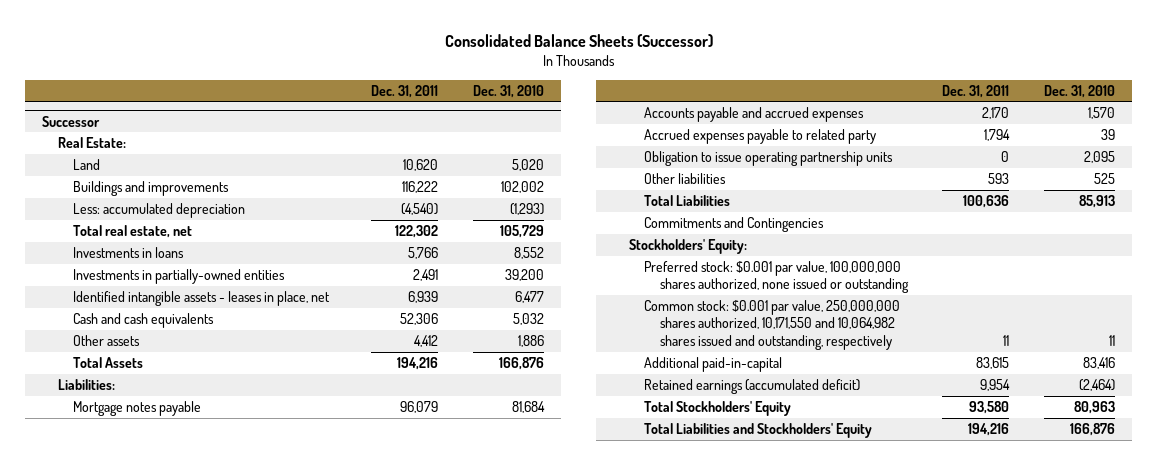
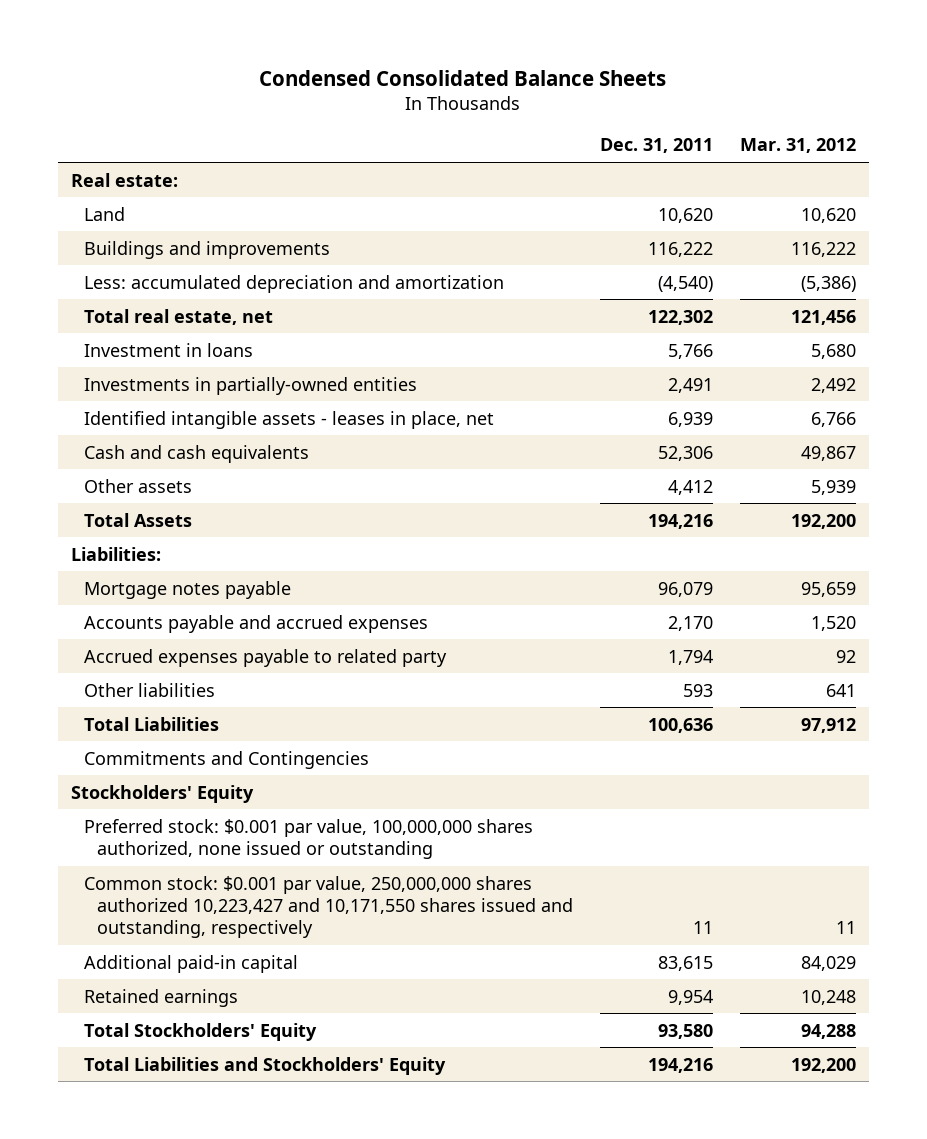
[444,33,713,47] Consolidated Balance Sheets (Successor) -> [259,69,667,86] Condensed Consolidated Balance Sheets
[472,84,544,98] Dec. 31, 2010 -> none
none -> [739,138,856,154] Mar. 31, 2012
[42,115,101,127] Successor -> none
[57,136,126,148] Real Estate: -> [71,172,179,187] Real estate:
[73,202,246,218] Less: accumulated depreciation -> [84,274,505,293] Less: accumulated depreciation and amortization
[73,246,185,258] Investments in loans -> [84,342,254,357] Investment in loans
[644,150,894,166] Obligation to issue operating partnership units -> none
[628,238,747,254] Stockholders' Equity: -> [71,784,255,803] Stockholders' Equity
[644,299,901,350] Common stock: $0.001 par value, 250,000,000 shares authorized, 10,171,550 and 10,064,982 shares issued and outstanding, respectively -> [84,875,573,939] Common stock: $0.001 par value, 250,000,000 shares authorized 10,223,427 and 10,171,550 shares issued and outstanding, respectively
[644,356,783,372] Additional paid-in-capital -> [84,954,299,973] Additional paid-in capital
[644,378,861,394] Retained earnings (accumulated deficit) -> [84,988,239,1007] Retained earnings

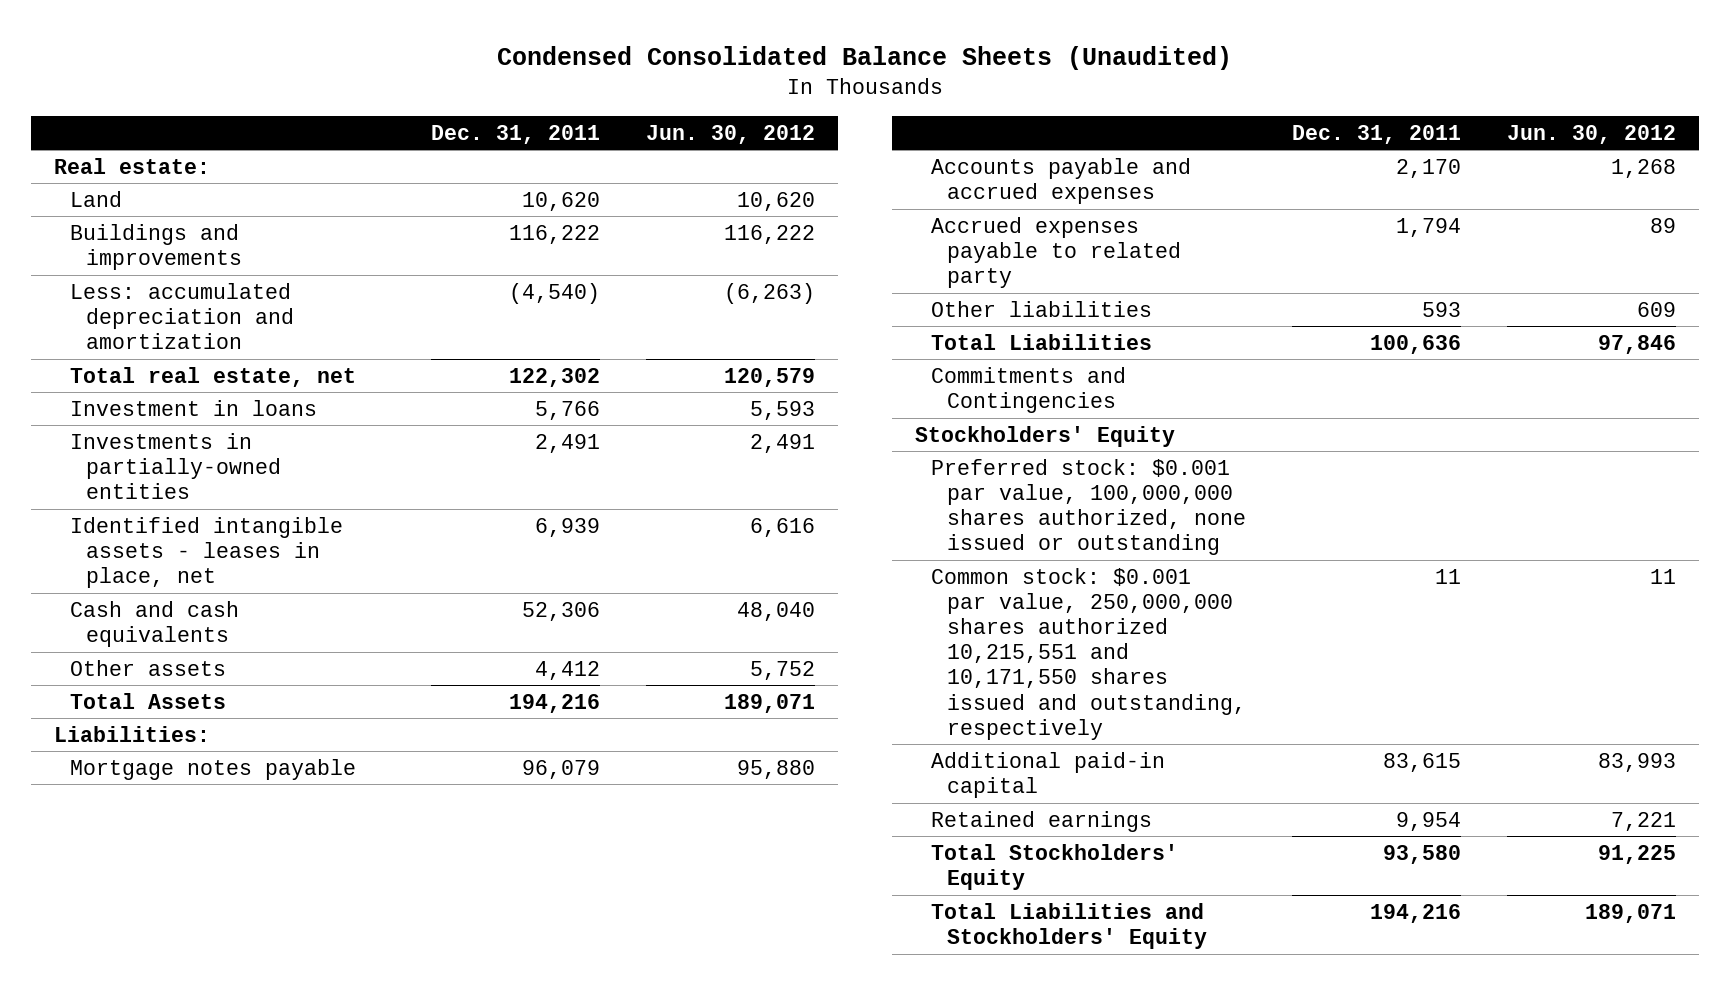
[259,69,667,86] Condensed Consolidated Balance Sheets -> [497,45,1233,70] Condensed Consolidated Balance Sheets (Unaudited)
[739,138,856,154] Mar. 31, 2012 -> none
none -> [646,124,816,144] Jun. 30, 2012
[84,875,573,939] Common stock: $0.001 par value, 250,000,000 shares authorized 10,223,427 and 10,171,550 shares issued and outstanding, respectively -> [931,567,1247,740] Common stock: $0.001 par value, 250,000,000 shares authorized 10,215,551 and 10,171,550 shares issued and outstanding, respectively

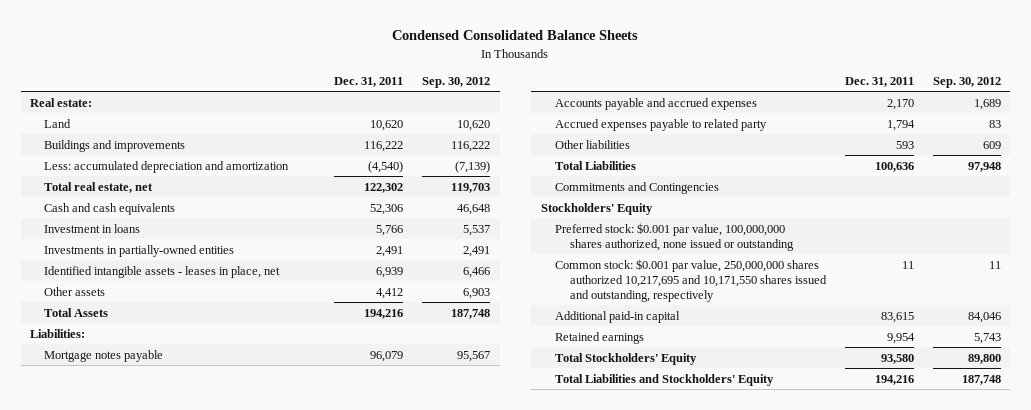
[497,45,1233,70] Condensed Consolidated Balance Sheets (Unaudited) -> [392,30,639,41] Condensed Consolidated Balance Sheets
[646,124,816,144] Jun. 30, 2012 -> none
none -> [421,76,490,88] Sep. 30, 2012
[70,600,240,647] Cash and cash equivalents -> [44,202,176,215] Cash and cash equivalents
[931,567,1247,740] Common stock: $0.001 par value, 250,000,000 shares authorized 10,215,551 and 10,171,550 shares issued and outstanding, respectively -> [555,258,827,302] Common stock: $0.001 par value, 250,000,000 shares authorized 10,217,695 and 10,171,550 shares issued and outstanding, respectively

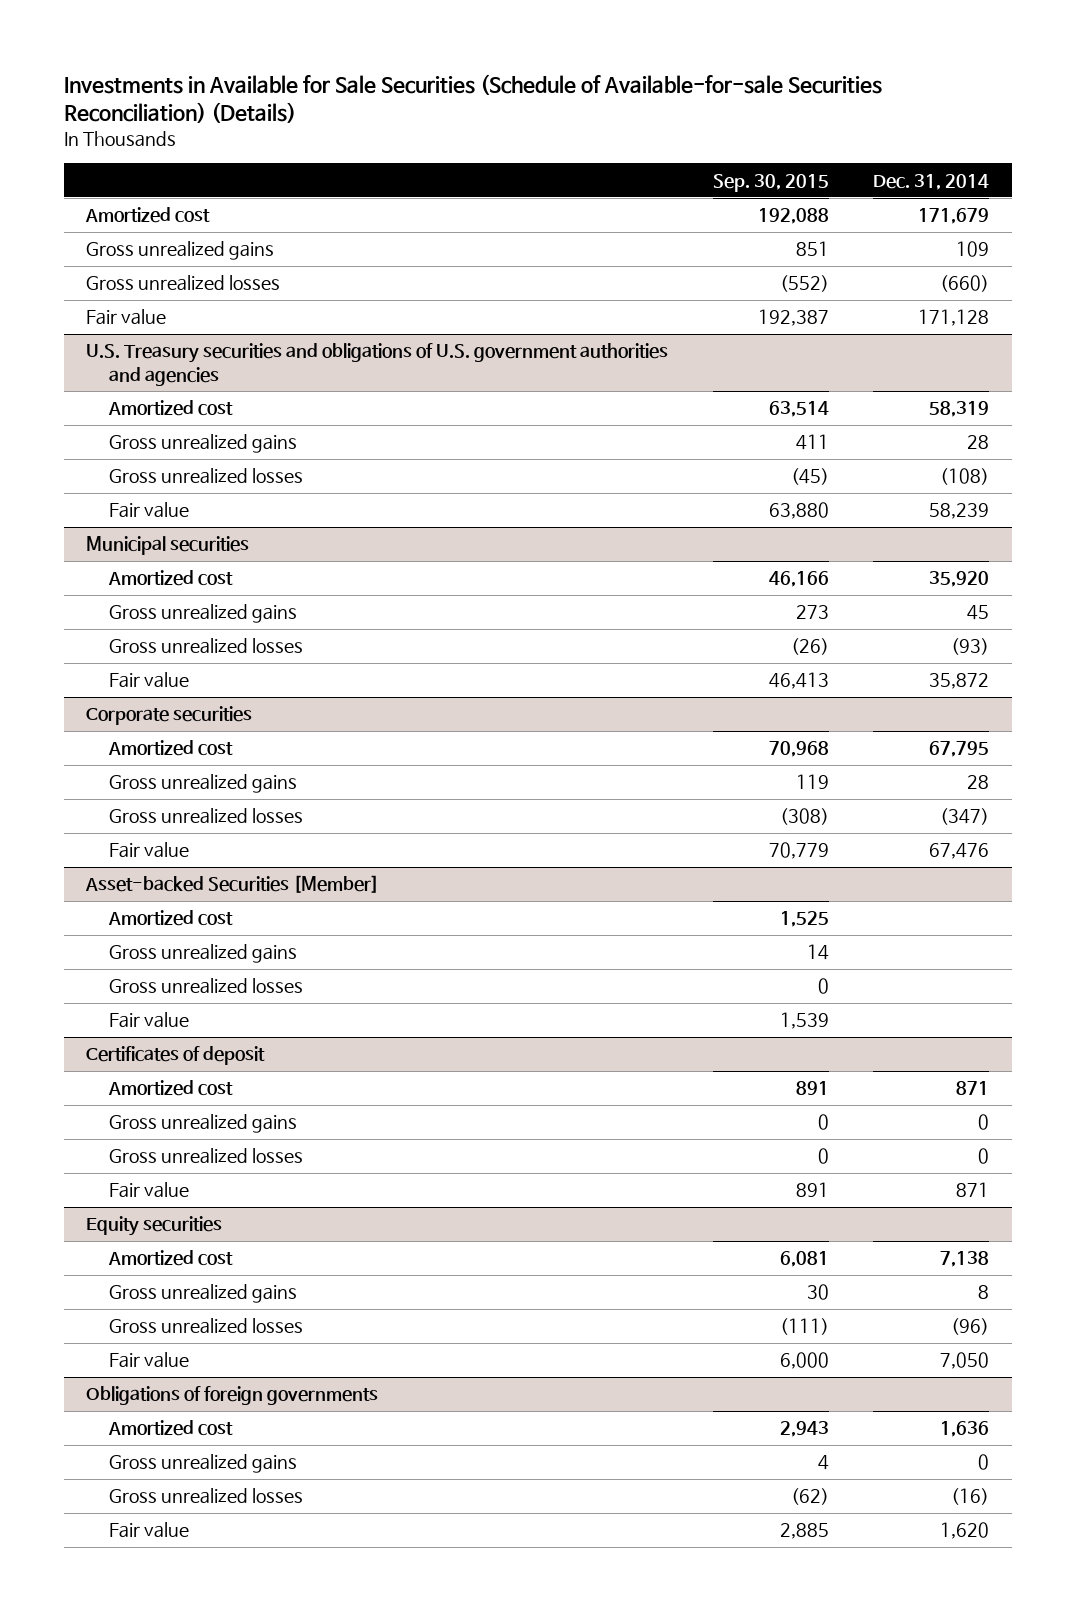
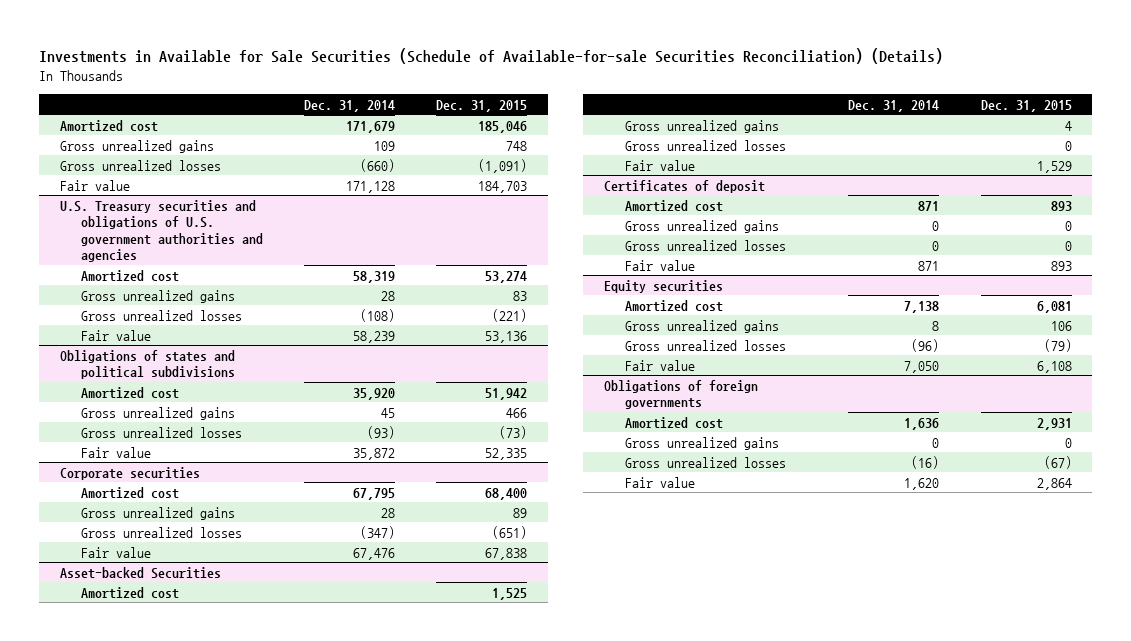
[712,173,829,192] Sep. 30, 2015 -> none
none -> [436,99,528,112] Dec. 31, 2015
[86,536,250,556] Municipal securities -> [59,349,236,380] Obligations of states and political subdivisions
[85,875,380,894] Asset-backed Securities [Member] -> [59,566,221,579] Asset-backed Securities

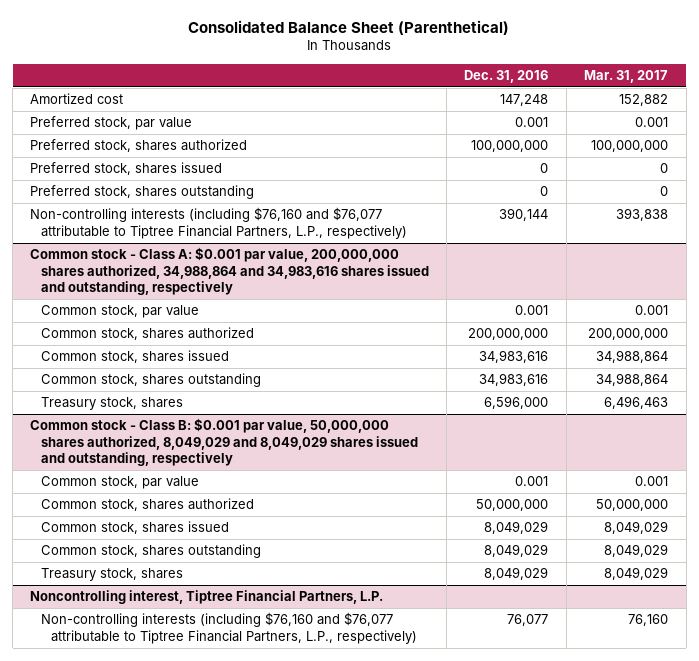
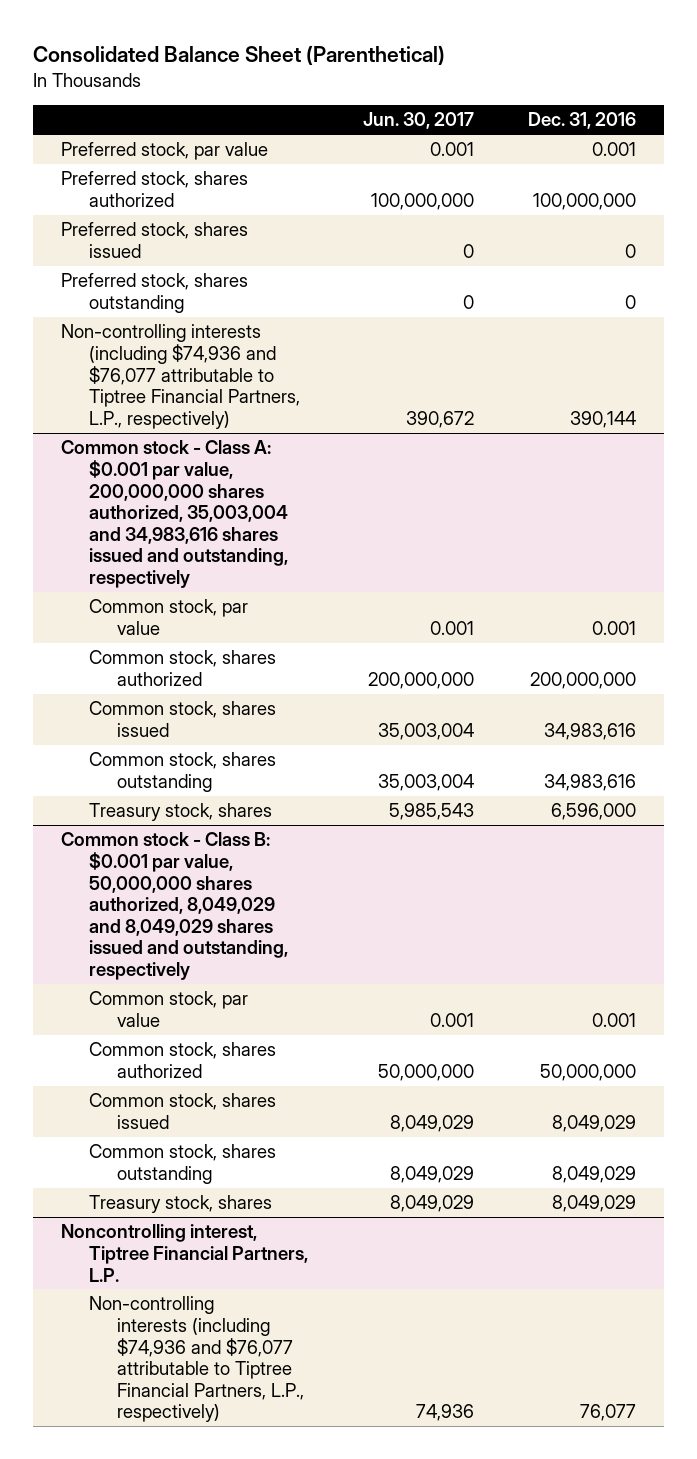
[584,70,669,84] Mar. 31, 2017 -> none
none -> [362,112,474,130] Jun. 30, 2017
[30,93,124,105] Amortized cost -> none
[30,207,407,239] Non-controlling interests (including $76,160 and $76,077 attributable to Tiptree Financial Partners, L.P., respectively) -> [60,324,300,429] Non-controlling interests (including $74,936 and $76,077 attributable to Tiptree Financial Partners, L.P., respectively)
[30,247,429,296] Common stock - Class A: $0.001 par value, 200,000,000 shares authorized, 34,988,864 and 34,983,616 shares issued and outstanding, respectively -> [60,440,288,589] Common stock - Class A: $0.001 par value, 200,000,000 shares authorized, 35,003,004 and 34,983,616 shares issued and outstanding, respectively
[40,612,418,644] Non-controlling interests (including $76,160 and $76,077 attributable to Tiptree Financial Partners, L.P., respectively) -> [88,1296,304,1423] Non-controlling interests (including $74,936 and $76,077 attributable to Tiptree Financial Partners, L.P., respectively)

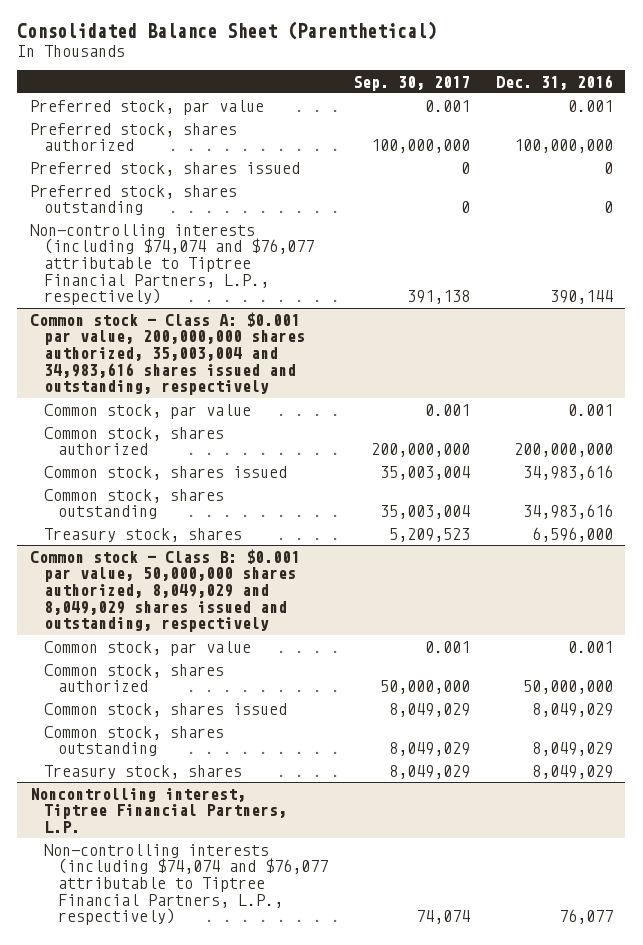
[362,112,474,130] Jun. 30, 2017 -> none
none -> [353,75,471,91] Sep. 30, 2017
[60,324,300,429] Non-controlling interests (including $74,936 and $76,077 attributable to Tiptree Financial Partners, L.P., respectively) -> [30,223,314,306] Non-controlling interests (including $74,074 and $76,077 attributable to Tiptree Financial Partners, L.P., respectively)
[88,1296,304,1423] Non-controlling interests (including $74,936 and $76,077 attributable to Tiptree Financial Partners, L.P., respectively) -> [43,843,328,926] Non-controlling interests (including $74,074 and $76,077 attributable to Tiptree Financial Partners, L.P., respectively)

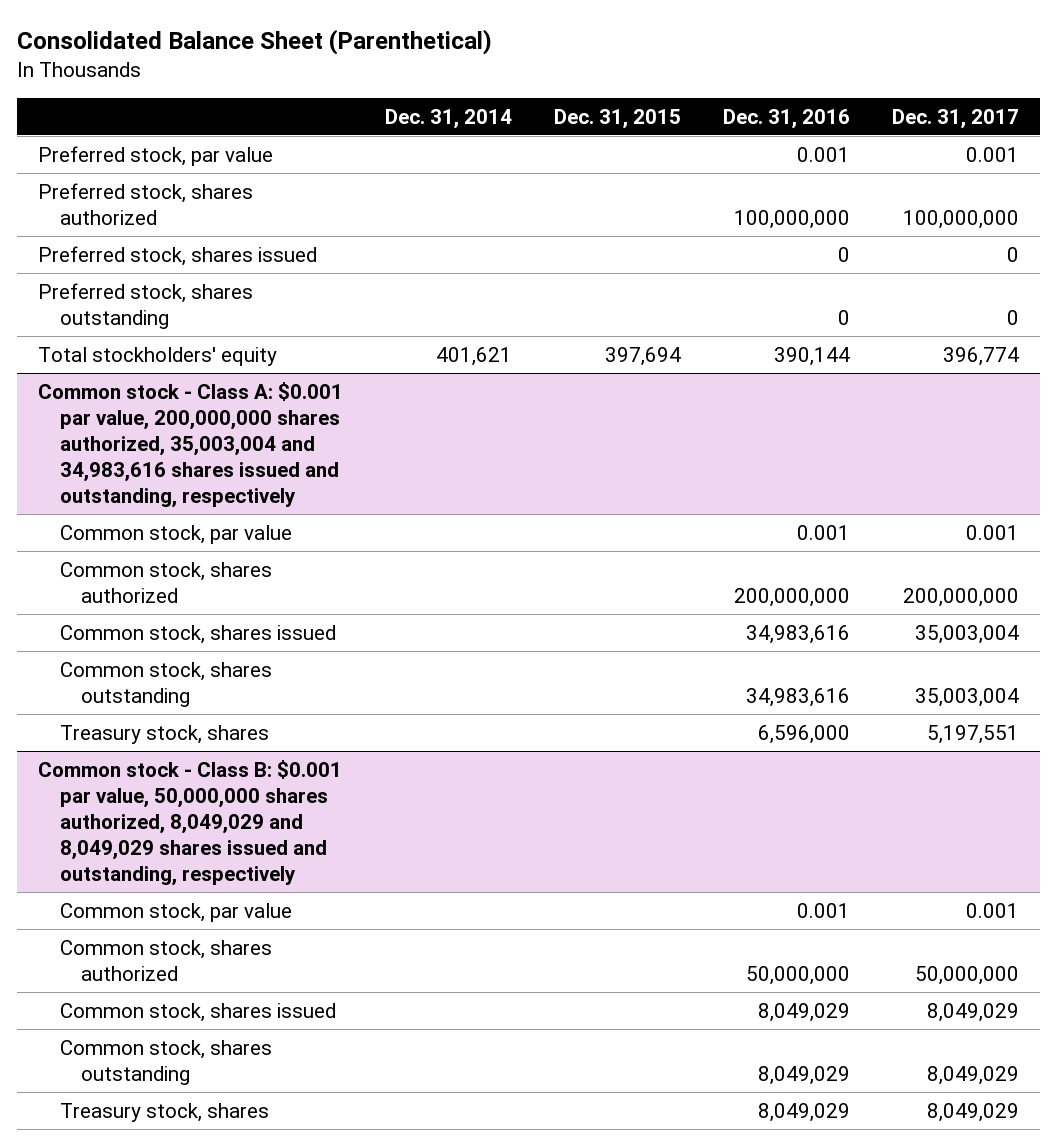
[353,75,471,91] Sep. 30, 2017 -> none
none -> [385,108,513,129] Dec. 31, 2014
none -> [554,108,682,129] Dec. 31, 2015
none -> [892,108,1020,129] Dec. 31, 2017
[30,223,314,306] Non-controlling interests (including $74,074 and $76,077 attributable to Tiptree Financial Partners, L.P., respectively) -> [38,346,278,366] Total stockholders' equity
[30,787,287,833] Noncontrolling interest, Tiptree Financial Partners, L.P. -> none
[43,843,328,926] Non-controlling interests (including $74,074 and $76,077 attributable to Tiptree Financial Partners, L.P., respectively) -> none

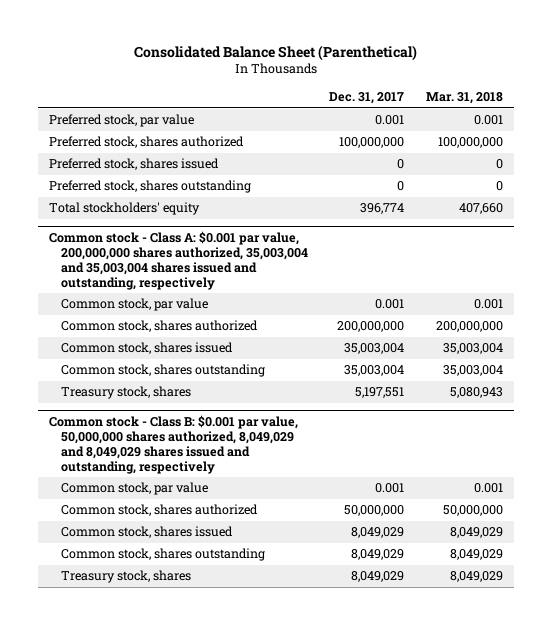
[385,108,513,129] Dec. 31, 2014 -> none
[554,108,682,129] Dec. 31, 2015 -> none
[723,108,851,129] Dec. 31, 2016 -> none
none -> [425,92,503,105] Mar. 31, 2018
[38,381,344,509] Common stock - Class A: $0.001 par value, 200,000,000 shares authorized, 35,003,004 and 34,983,616 shares issued and outstanding, respectively -> [48,230,309,290] Common stock - Class A: $0.001 par value, 200,000,000 shares authorized, 35,003,004 and 35,003,004 shares issued and outstanding, respectively

